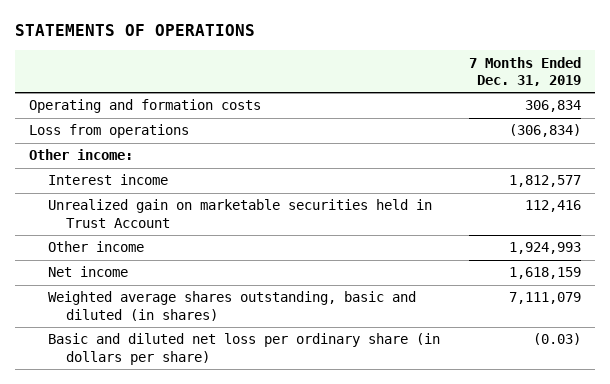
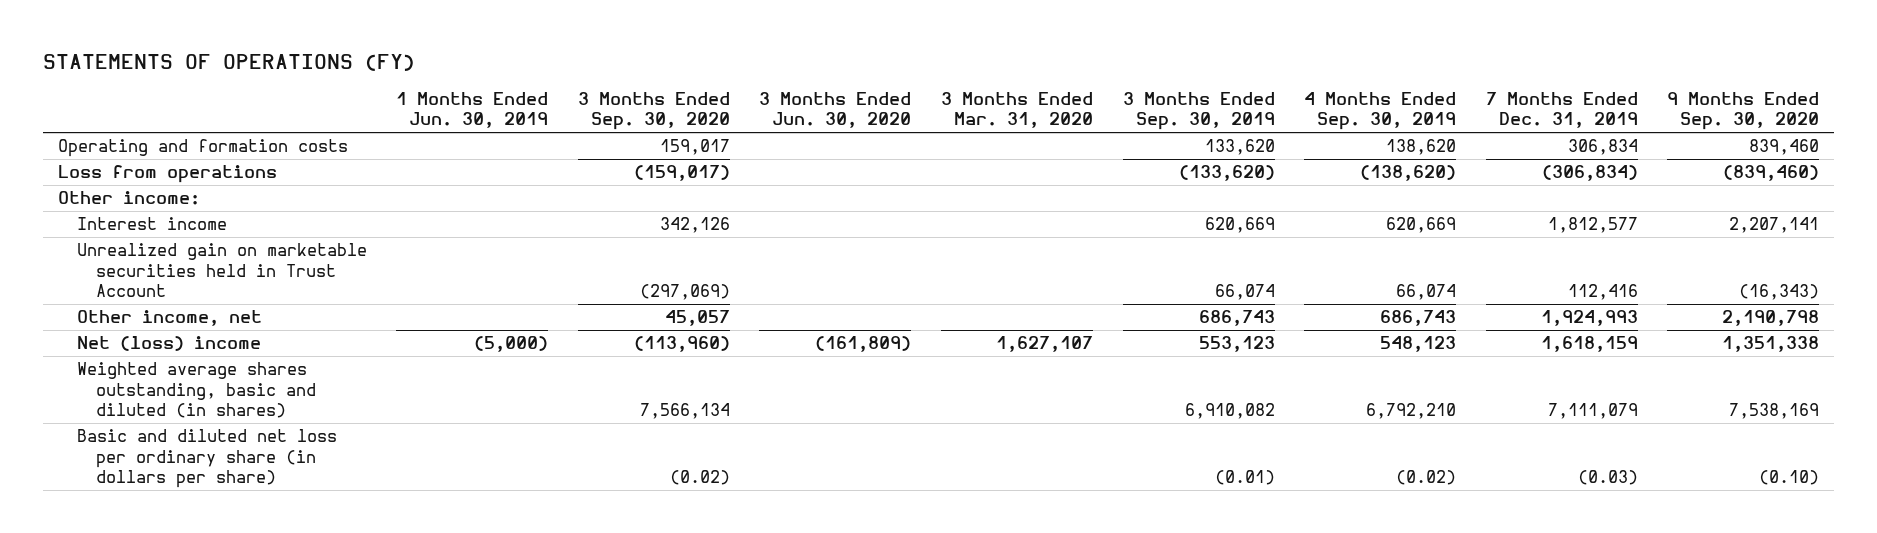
[14,24,255,37] STATEMENTS OF OPERATIONS -> [43,54,416,72] STATEMENTS OF OPERATIONS (FY)
none -> [396,92,549,129] 1 Months Ended Jun. 30, 2019
none -> [577,92,730,131] 3 Months Ended Sep. 30, 2020
none -> [759,92,912,129] 3 Months Ended Jun. 30, 2020
none -> [940,92,1093,129] 3 Months Ended Mar. 31, 2020
none -> [1122,92,1275,131] 3 Months Ended Sep. 30, 2019
none -> [1304,92,1457,131] 4 Months Ended Sep. 30, 2019
none -> [1667,92,1820,131] 9 Months Ended Sep. 30, 2020
[47,241,144,253] Other income -> [76,310,262,327] Other income, net
[47,266,128,278] Net income -> [76,336,261,352] Net (loss) income

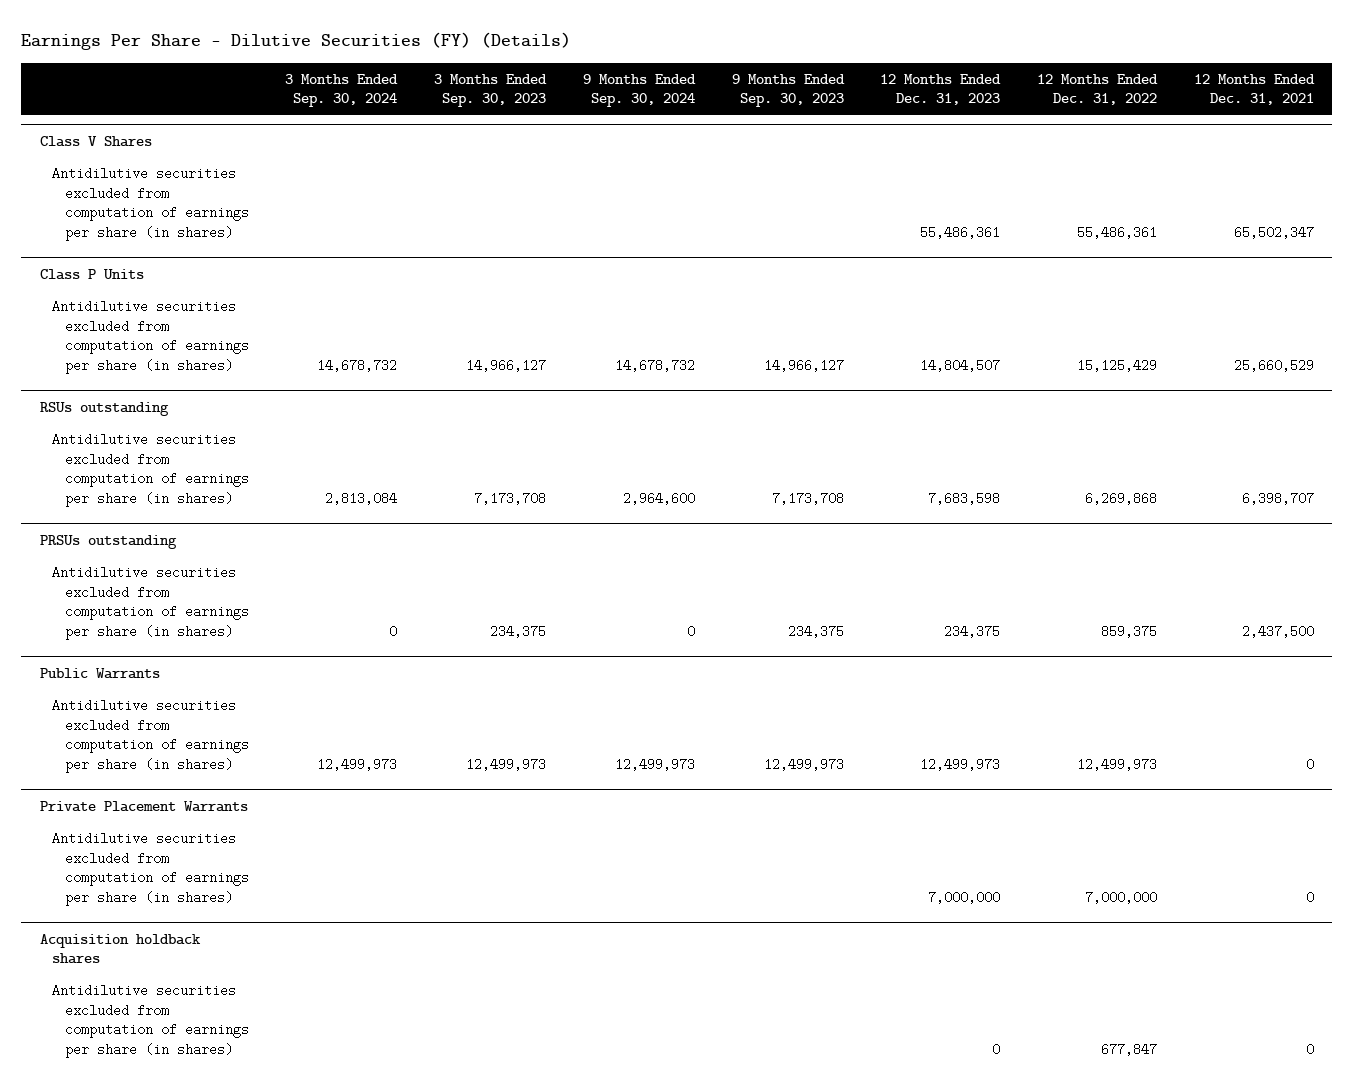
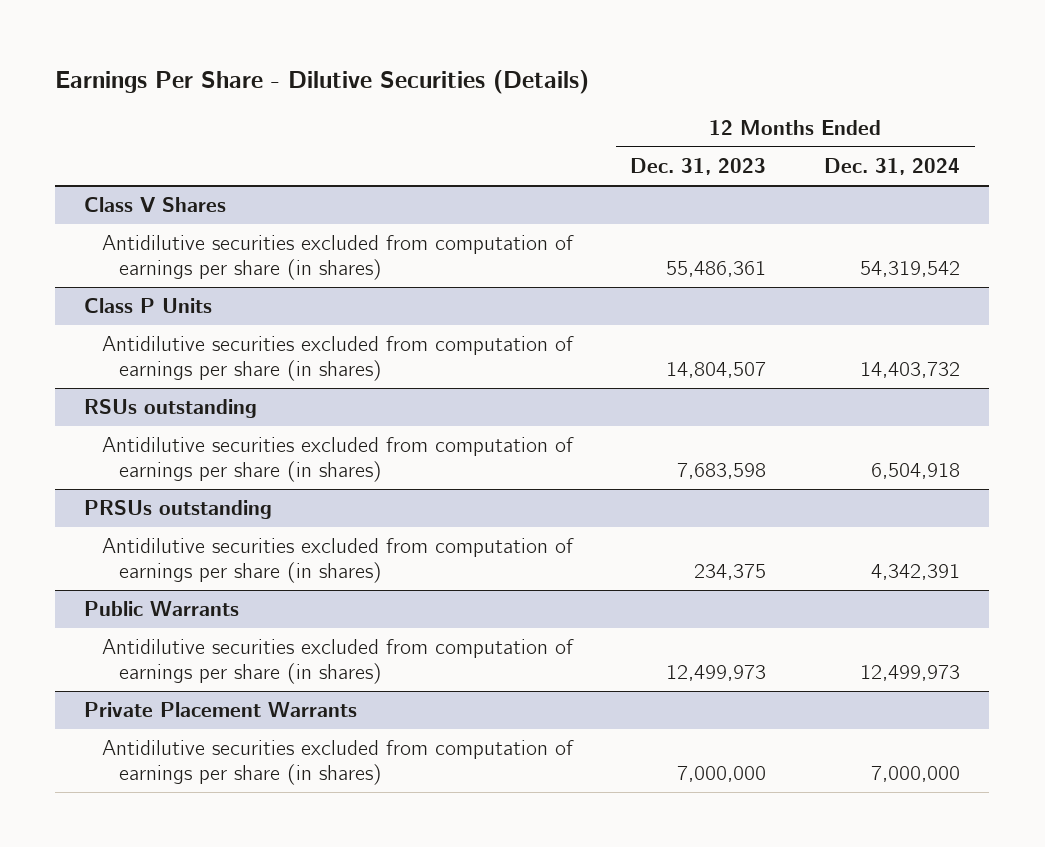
[21,32,572,51] Earnings Per Share - Dilutive Securities (FY) (Details) -> [55,69,590,94] Earnings Per Share - Dilutive Securities (Details)
[285,73,399,108] 3 Months Ended Sep. 30, 2024 -> none
[434,73,548,108] 3 Months Ended Sep. 30, 2023 -> none
[582,73,696,108] 9 Months Ended Sep. 30, 2024 -> none
[731,73,845,108] 9 Months Ended Sep. 30, 2023 -> none
[1037,73,1159,106] 12 Months Ended Dec. 31, 2022 -> none
[1193,73,1315,106] 12 Months Ended Dec. 31, 2021 -> none
none -> [824,158,961,176] Dec. 31, 2024
[39,933,201,965] Acquisition holdback shares -> none
[52,983,249,1058] Antidilutive securities excluded from computation of earnings per share (in shares) -> none

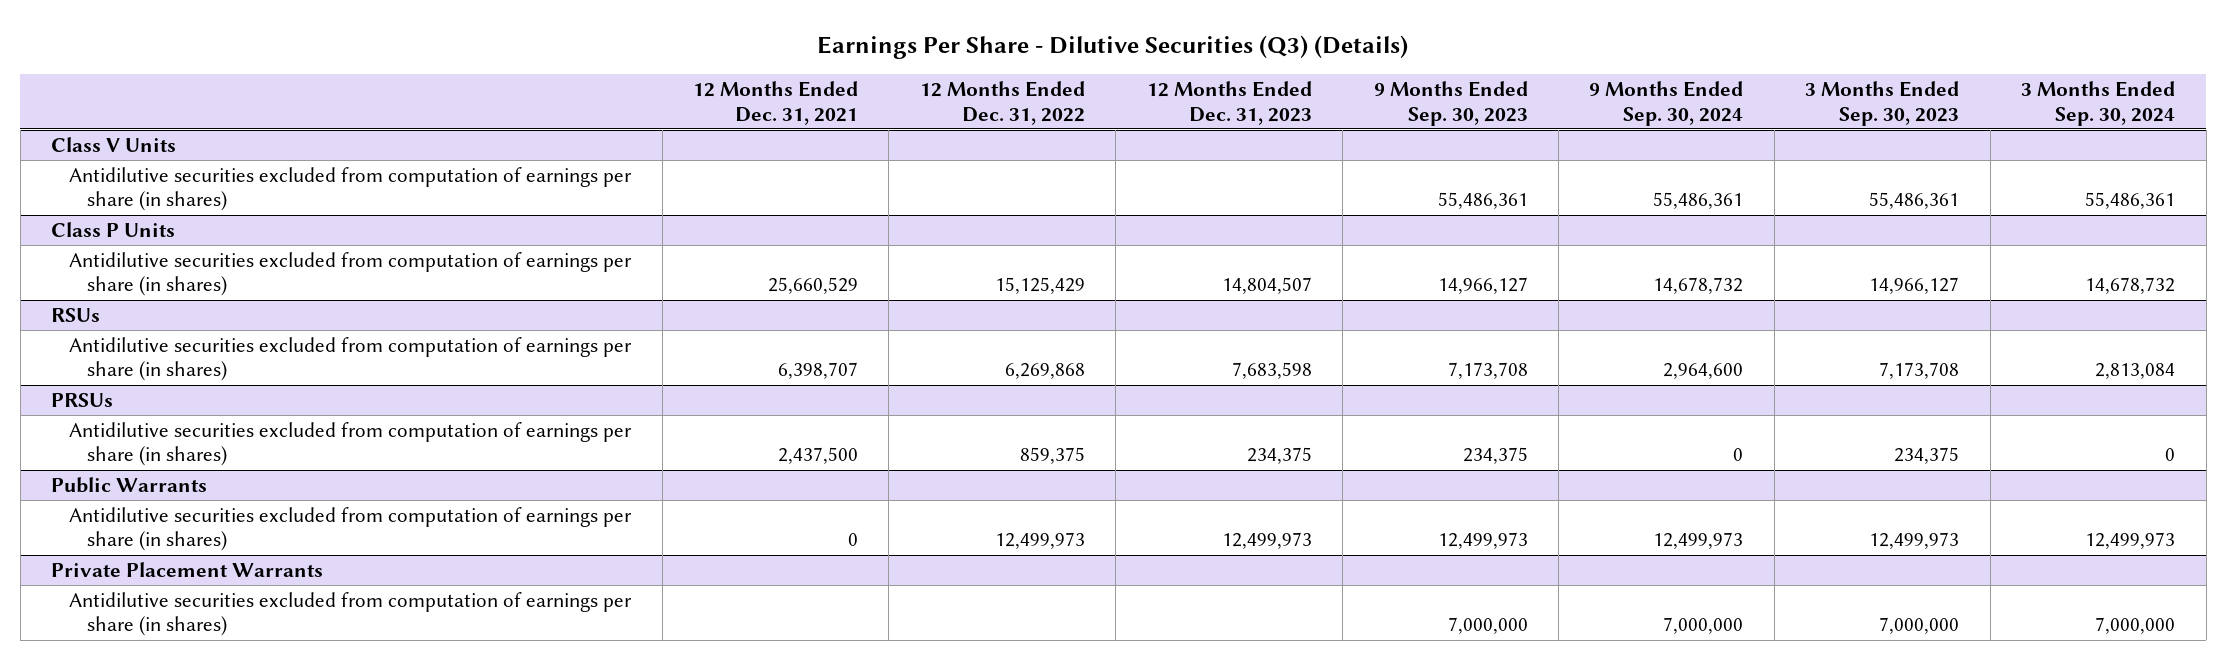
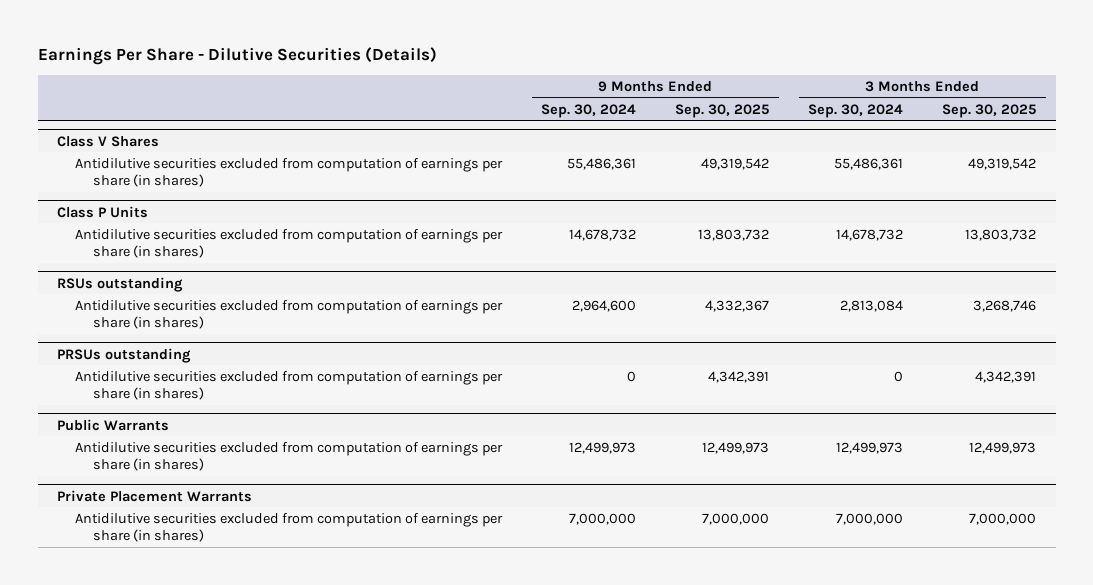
[817,35,1409,60] Earnings Per Share - Dilutive Securities (Q3) (Details) -> [37,47,437,66] Earnings Per Share - Dilutive Securities (Details)
[693,81,859,125] 12 Months Ended Dec. 31, 2021 -> none
[919,81,1085,125] 12 Months Ended Dec. 31, 2022 -> none
[1146,81,1312,125] 12 Months Ended Dec. 31, 2023 -> none
[1373,81,1528,126] 9 Months Ended Sep. 30, 2023 -> none
[1805,81,1960,126] 3 Months Ended Sep. 30, 2023 -> none
none -> [675,103,770,118] Sep. 30, 2025
none -> [942,103,1037,118] Sep. 30, 2025
[51,136,177,152] Class V Units -> [57,135,160,147] Class V Shares
[51,307,101,322] RSUs -> [57,276,184,292] RSUs outstanding
[51,392,114,407] PRSUs -> [57,347,192,363] PRSUs outstanding

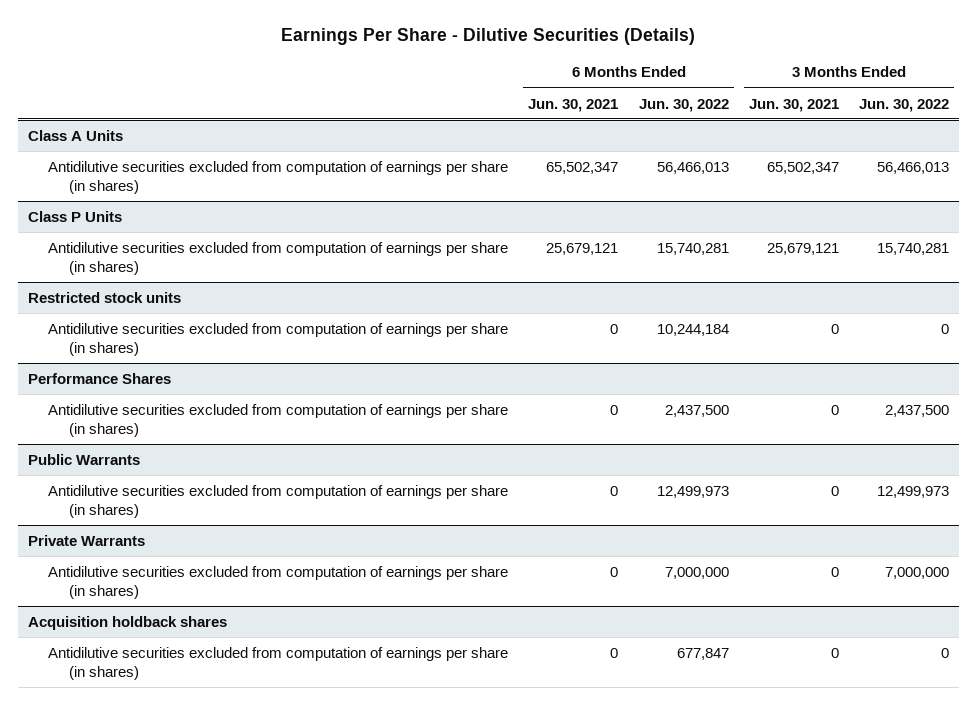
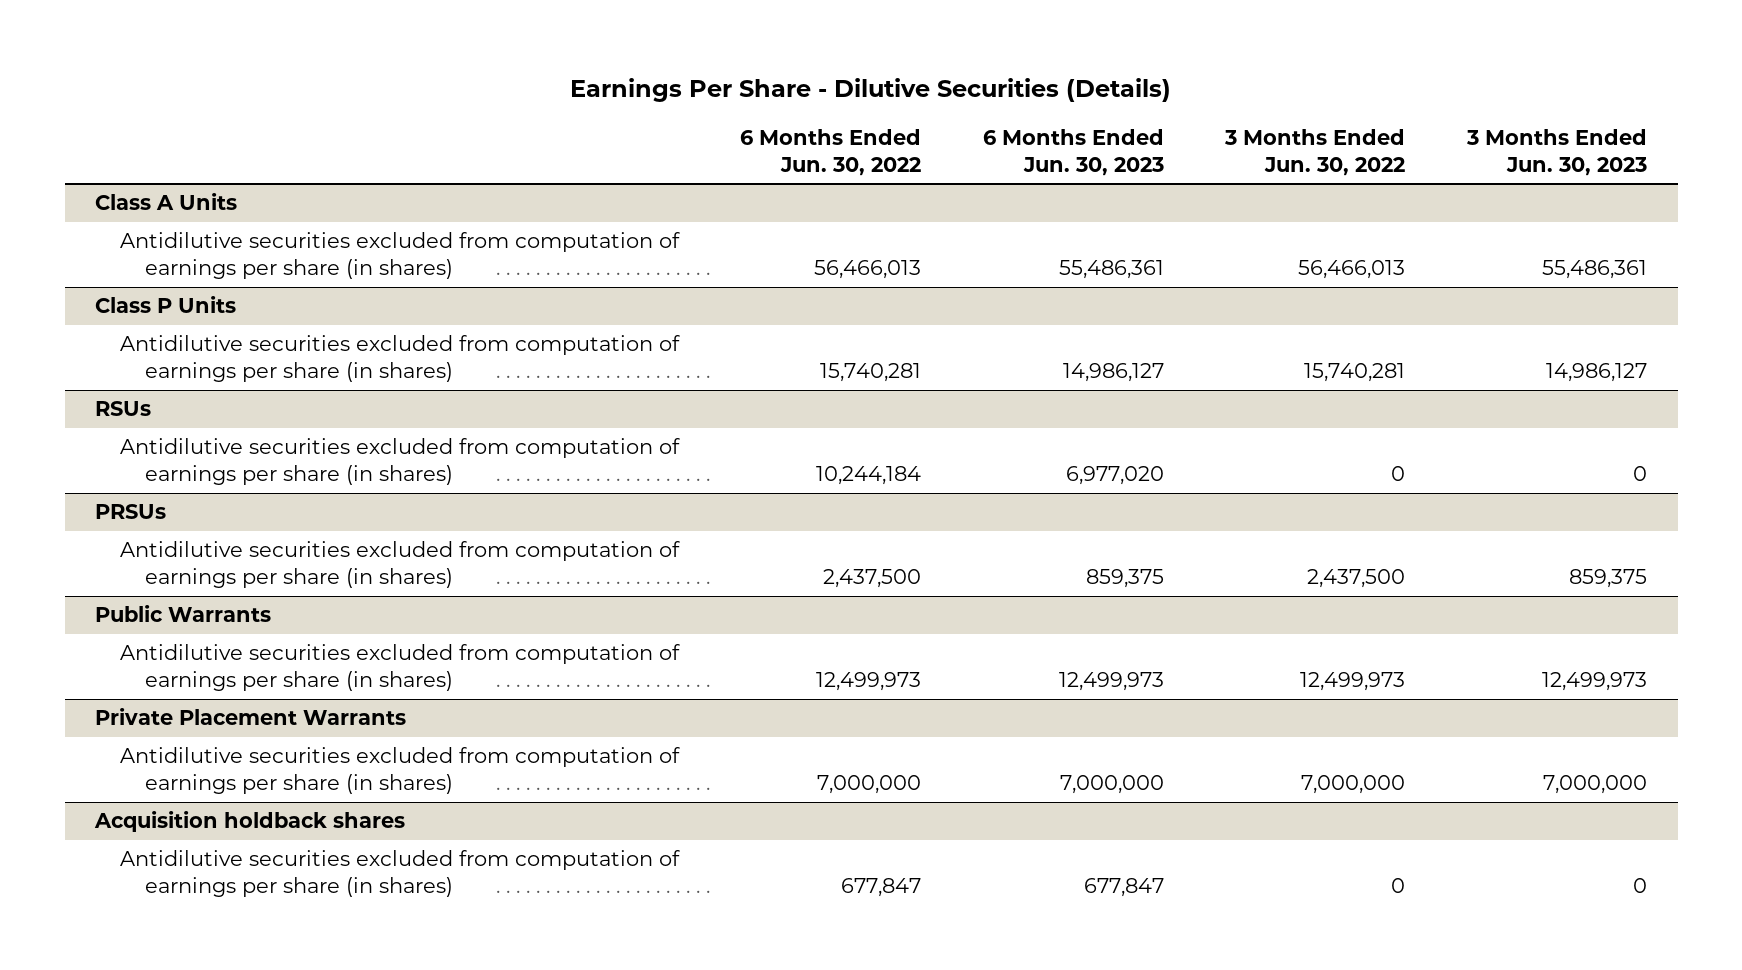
[528,98,619,112] Jun. 30, 2021 -> none
[748,98,839,112] Jun. 30, 2021 -> none
none -> [982,128,1164,176] 6 Months Ended Jun. 30, 2023
none -> [1465,128,1647,176] 3 Months Ended Jun. 30, 2023
[27,291,181,303] Restricted stock units -> [95,401,152,417] RSUs
[27,372,171,384] Performance Shares -> [95,504,167,520] PRSUs
[27,534,145,546] Private Warrants -> [95,708,407,726] Private Placement Warrants

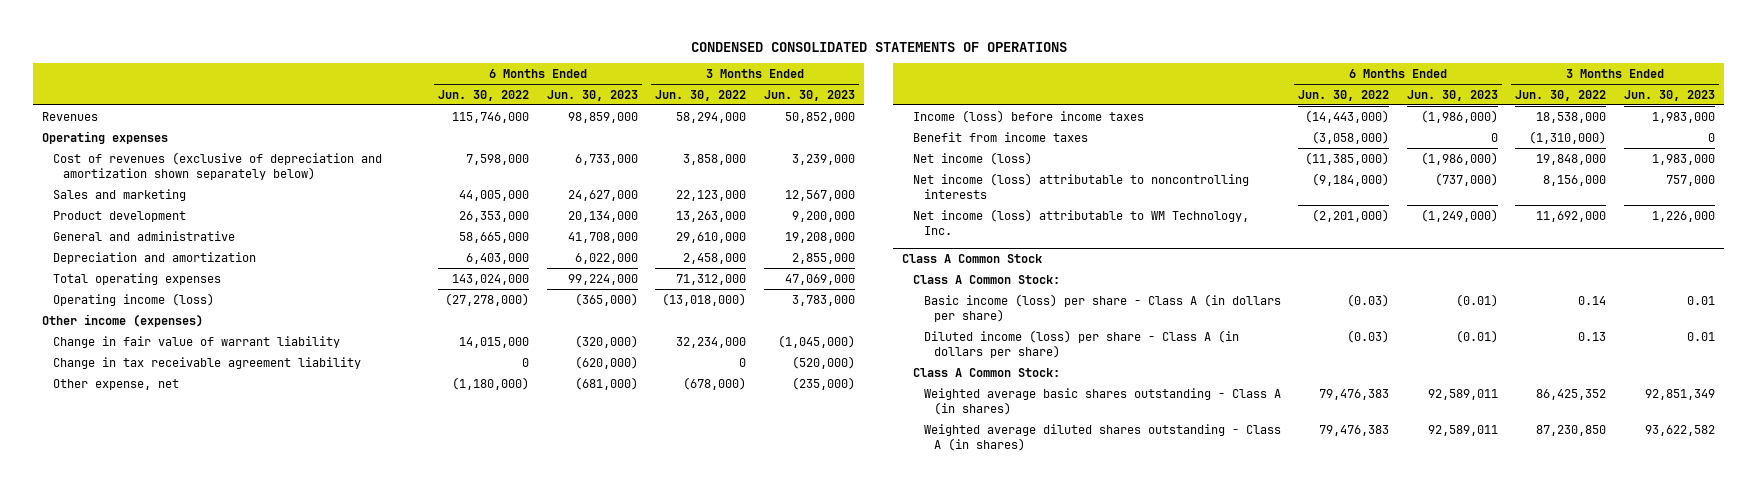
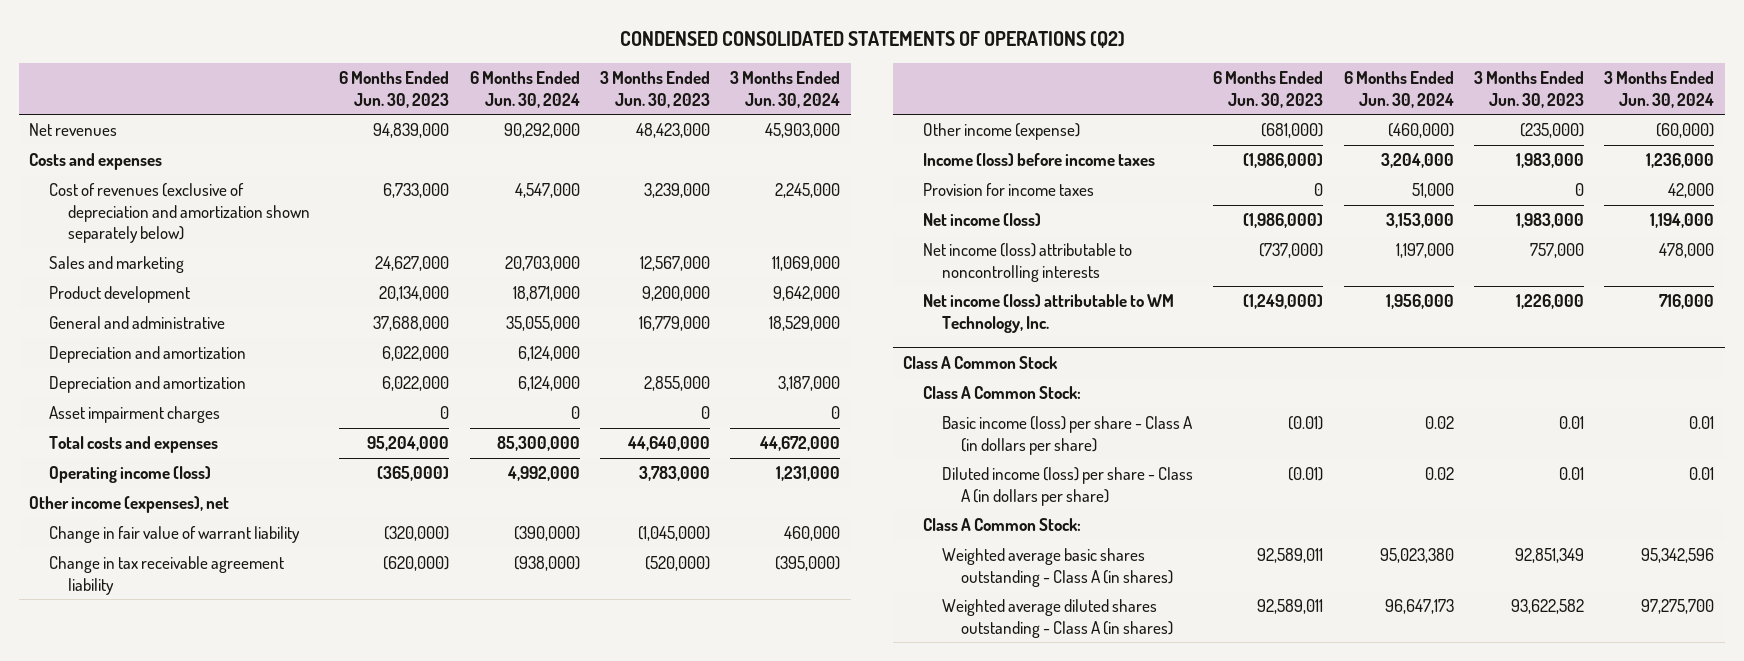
[690,41,1067,52] CONDENSED CONSOLIDATED STATEMENTS OF OPERATIONS -> [619,30,1125,48] CONDENSED CONSOLIDATED STATEMENTS OF OPERATIONS (Q2)
[438,89,530,101] Jun. 30, 2022 -> none
[655,89,747,101] Jun. 30, 2022 -> none
none -> [469,70,580,108] 6 Months Ended Jun. 30, 2024
none -> [730,70,841,108] 3 Months Ended Jun. 30, 2024
[42,111,99,121] Revenues -> [29,123,118,137] Net revenues
[567,111,638,123] 98,859,000 -> [373,123,450,139] 94,839,000
[784,111,855,123] 50,852,000 -> [635,123,710,139] 48,423,000
[42,130,169,144] Operating expenses -> [29,153,163,171] Costs and expenses
[567,231,638,243] 41,708,000 -> [373,316,450,332] 37,688,000
[784,231,855,243] 19,208,000 -> [638,316,710,332] 16,779,000
none -> [48,346,246,364] Depreciation and amortization
none -> [48,406,220,424] Asset impairment charges
[52,272,221,285] Total operating expenses -> [48,436,218,454] Total costs and expenses
[567,273,638,285] 99,224,000 -> [367,436,450,452] 95,204,000
[784,273,855,285] 47,069,000 -> [626,436,710,452] 44,640,000
[42,313,204,327] Other income (expenses) -> [29,496,230,514] Other income (expenses), net
[52,378,179,390] Other expense, net -> [922,123,1080,141] Other income (expense)
[912,131,1088,142] Benefit from income taxes -> [922,183,1094,197] Provision for income taxes

